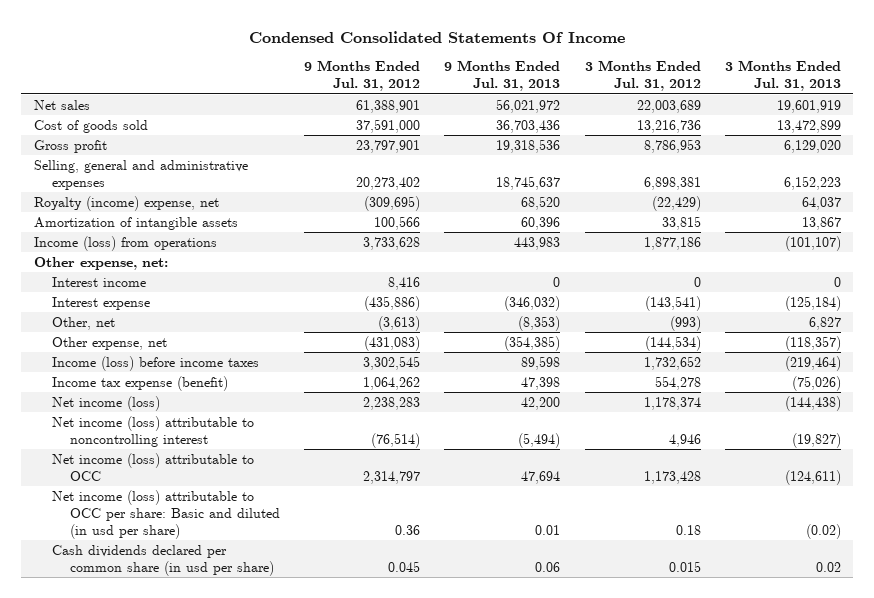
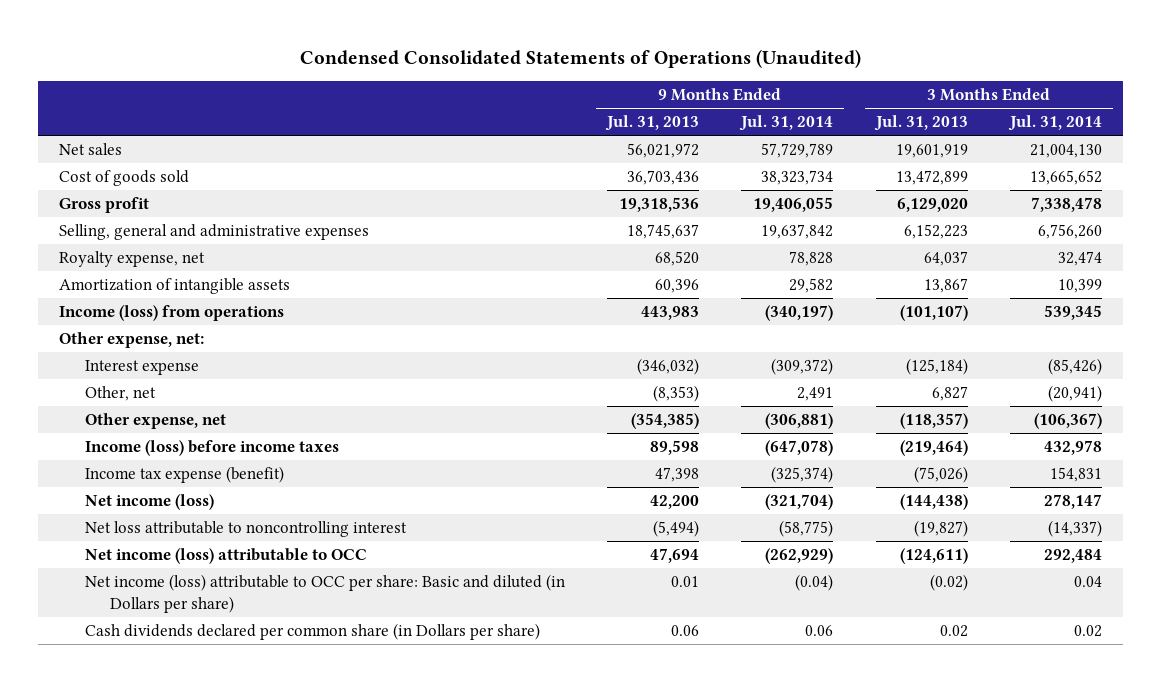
[249,30,626,43] Condensed Consolidated Statements Of Income -> [299,49,861,69] Condensed Consolidated Statements of Operations (Unaudited)
[304,60,421,92] 9 Months Ended Jul. 31, 2012 -> none
[584,60,701,92] 3 Months Ended Jul. 31, 2012 -> none
none -> [739,115,834,132] Jul. 31, 2014
none -> [1008,115,1103,132] Jul. 31, 2014
[33,195,219,211] Royalty (income) expense, net -> [59,251,206,268] Royalty expense, net
[51,276,146,287] Interest income -> none
[51,415,254,447] Net income (loss) attributable to noncontrolling interest -> [84,521,407,538] Net loss attributable to noncontrolling interest
[51,489,281,539] Net income (loss) attributable to OCC per share: Basic and diluted (in usd per share) -> [84,574,565,614] Net income (loss) attributable to OCC per share: Basic and diluted (in Dollars per share)
[51,544,275,576] Cash dividends declared per common share (in usd per share) -> [84,623,540,641] Cash dividends declared per common share (in Dollars per share)

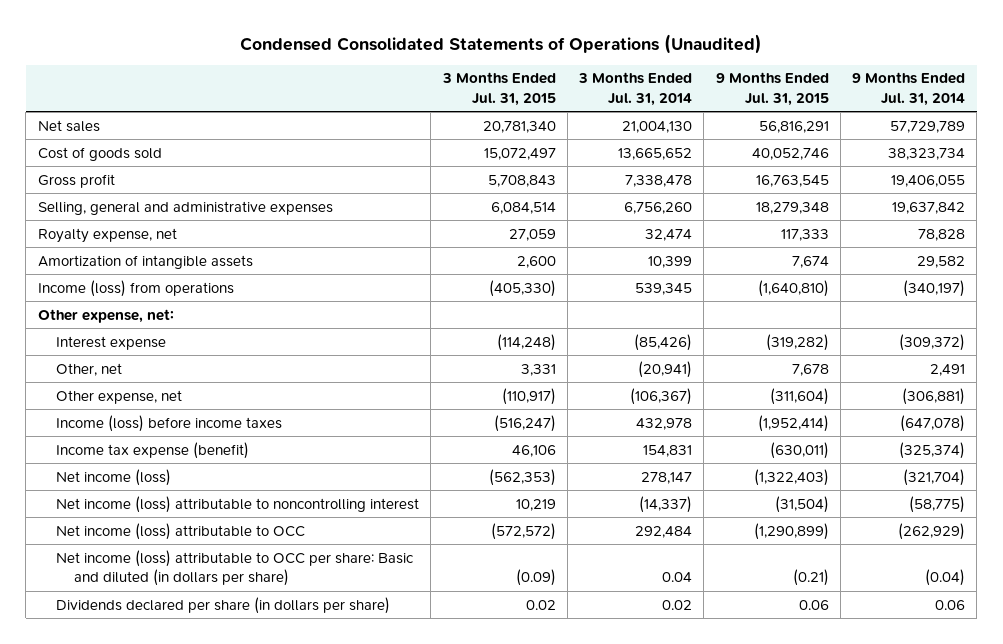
[605,115,700,132] Jul. 31, 2013 -> none
[873,115,968,132] Jul. 31, 2013 -> none
none -> [441,72,556,107] 3 Months Ended Jul. 31, 2015
none -> [715,72,829,107] 9 Months Ended Jul. 31, 2015
[84,521,407,538] Net loss attributable to noncontrolling interest -> [56,495,420,513] Net income (loss) attributable to noncontrolling interest
[84,574,565,614] Net income (loss) attributable to OCC per share: Basic and diluted (in Dollars per share) -> [56,549,415,587] Net income (loss) attributable to OCC per share: Basic and diluted (in dollars per share)
[84,623,540,641] Cash dividends declared per common share (in Dollars per share) -> [56,596,391,614] Dividends declared per share (in dollars per share)

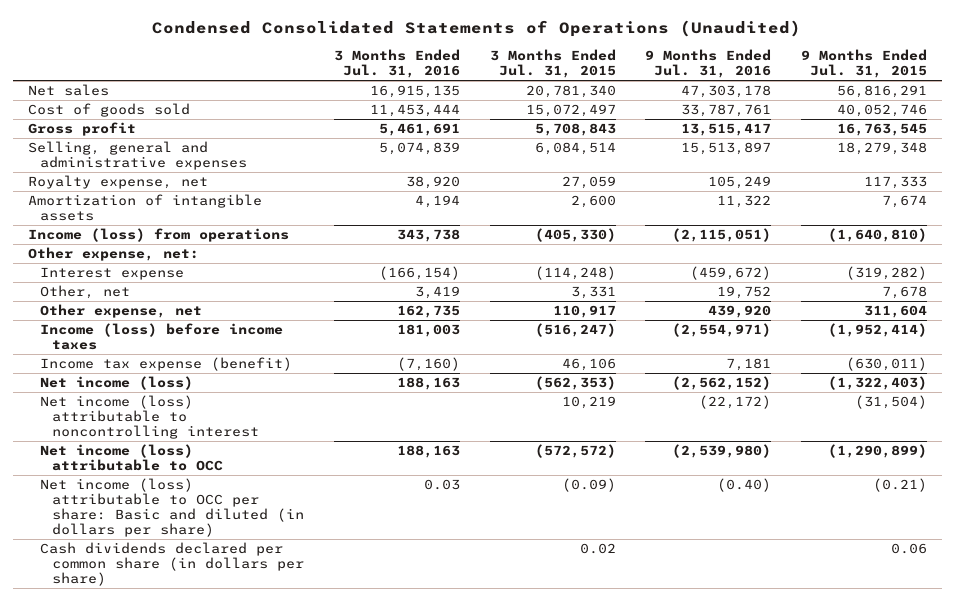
[578,72,693,107] 3 Months Ended Jul. 31, 2014 -> none
[852,72,966,107] 9 Months Ended Jul. 31, 2014 -> none
none -> [334,49,461,79] 3 Months Ended Jul. 31, 2016
none -> [645,49,772,79] 9 Months Ended Jul. 31, 2016
[501,387,556,405] (110,917) -> [552,305,616,319] 110,917
[769,387,829,405] (311,604) -> [864,305,928,319] 311,604
[56,596,391,614] Dividends declared per share (in dollars per share) -> [39,542,305,587] Cash dividends declared per common share (in dollars per share)

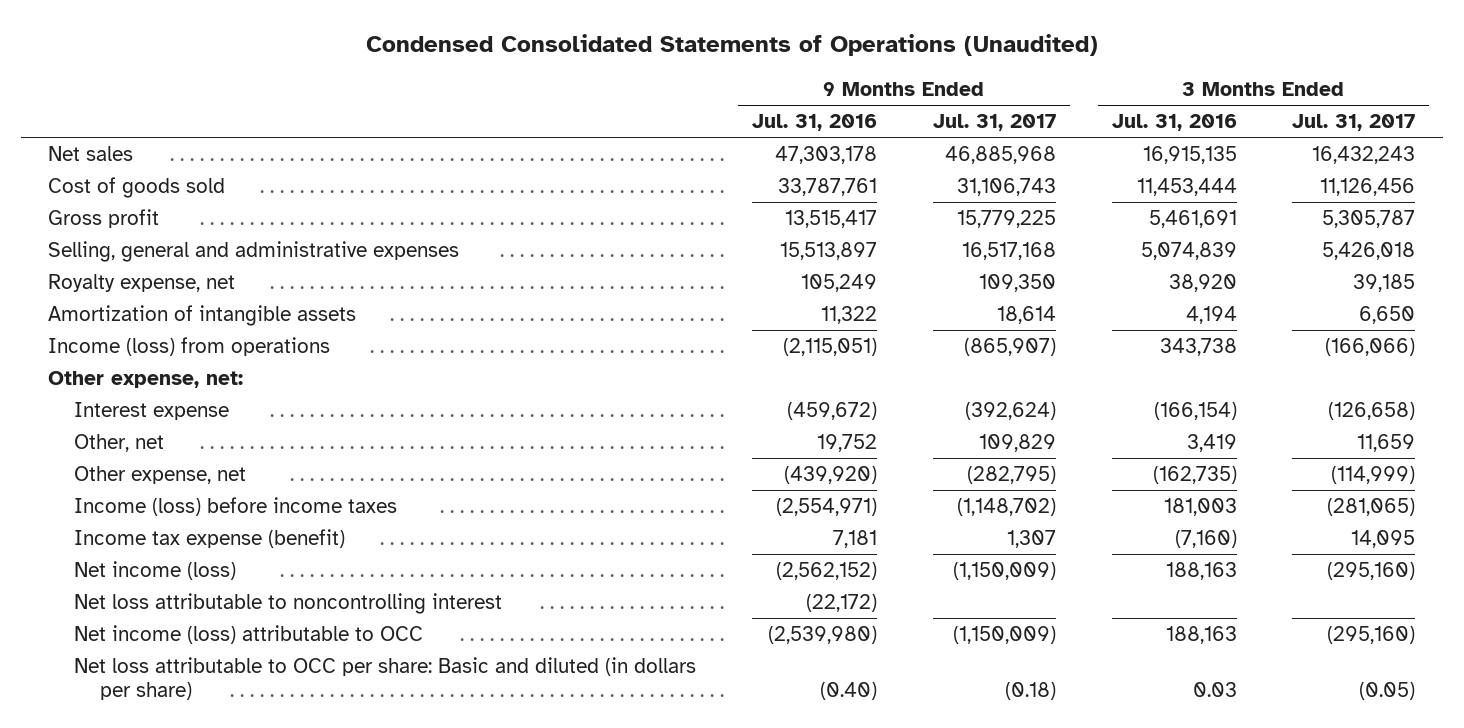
[489,49,616,79] 3 Months Ended Jul. 31, 2015 -> none
[801,49,928,79] 9 Months Ended Jul. 31, 2015 -> none
none -> [932,114,1056,132] Jul. 31, 2017
none -> [1292,114,1416,132] Jul. 31, 2017
[397,305,461,319] 162,735 -> [1152,466,1237,485] (162,735)
[708,305,772,319] 439,920 -> [784,466,878,485] (439,920)
[39,395,260,440] Net income (loss) attributable to noncontrolling interest -> [74,593,503,615] Net loss attributable to noncontrolling interest
[39,542,305,587] Cash dividends declared per common share (in dollars per share) -> none
[39,478,305,538] Net income (loss) attributable to OCC per share: Basic and diluted (in dollars per share) -> [74,657,697,701] Net loss attributable to OCC per share: Basic and diluted (in dollars per share)

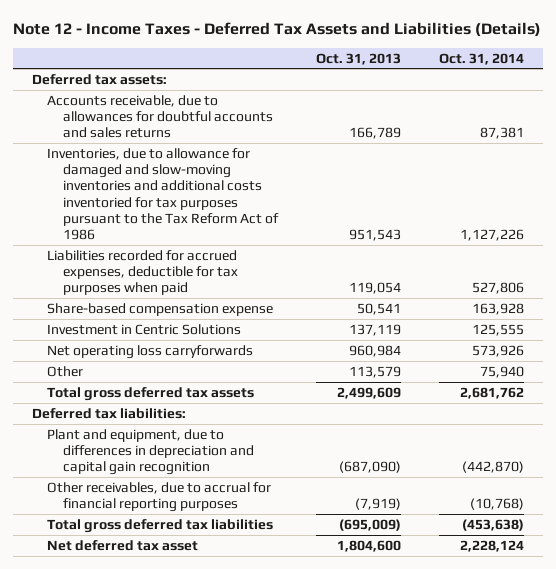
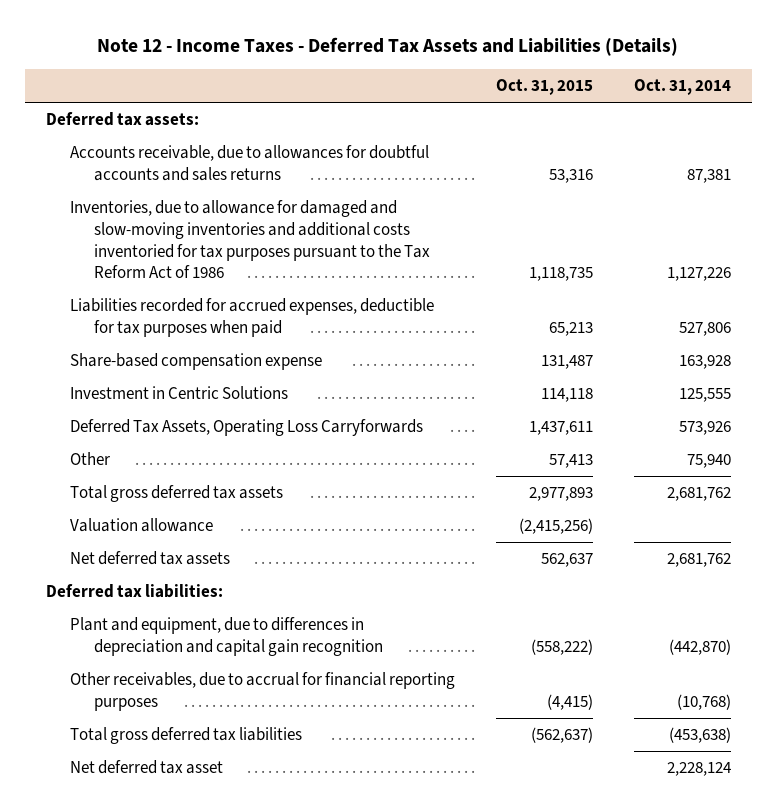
[316,52,402,65] Oct. 31, 2013 -> none
none -> [495,79,593,96] Oct. 31, 2015
[47,344,254,359] Net operating loss carryforwards -> [69,419,423,437] Deferred Tax Assets, Operating Loss Carryforwards
none -> [69,518,213,533] Valuation allowance
none -> [69,551,230,566] Net deferred tax assets

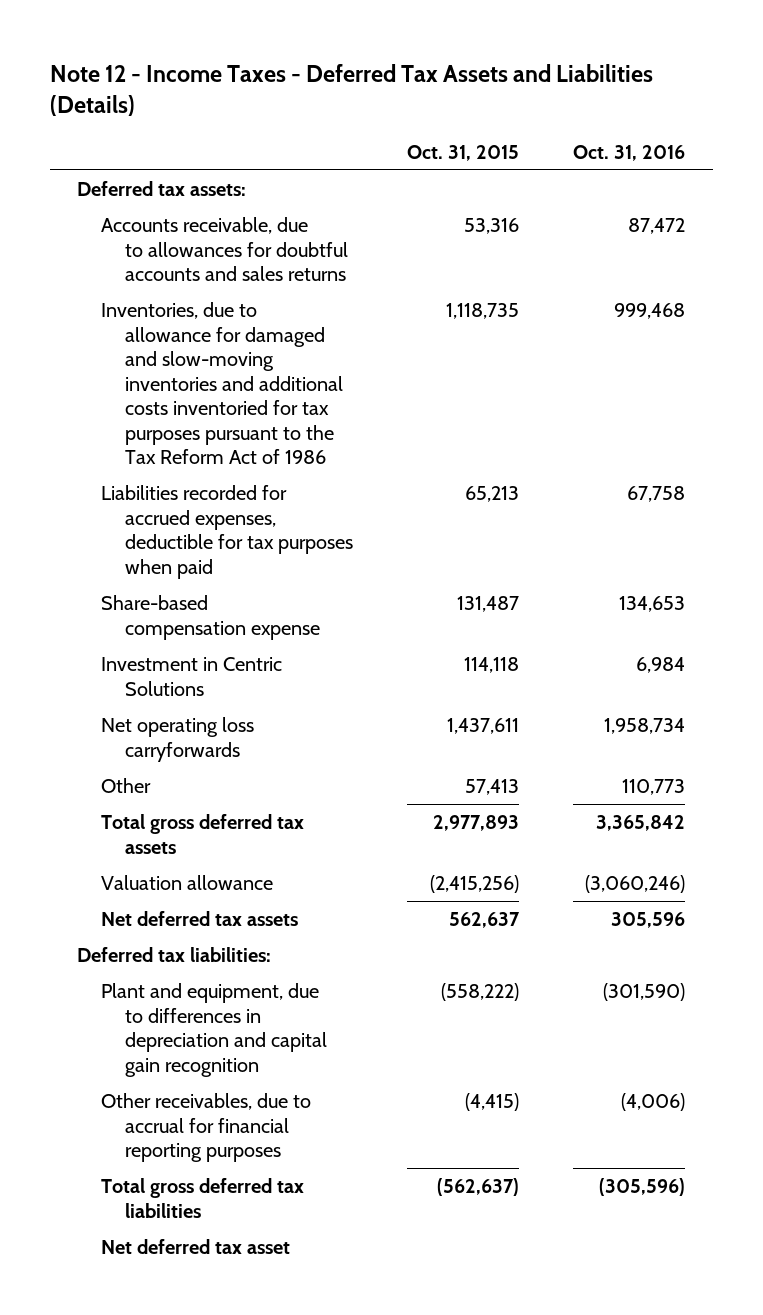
[633,79,731,96] Oct. 31, 2014 -> none
none -> [573,144,686,161] Oct. 31, 2016
[69,419,423,437] Deferred Tax Assets, Operating Loss Carryforwards -> [101,717,255,762] Net operating loss carryforwards

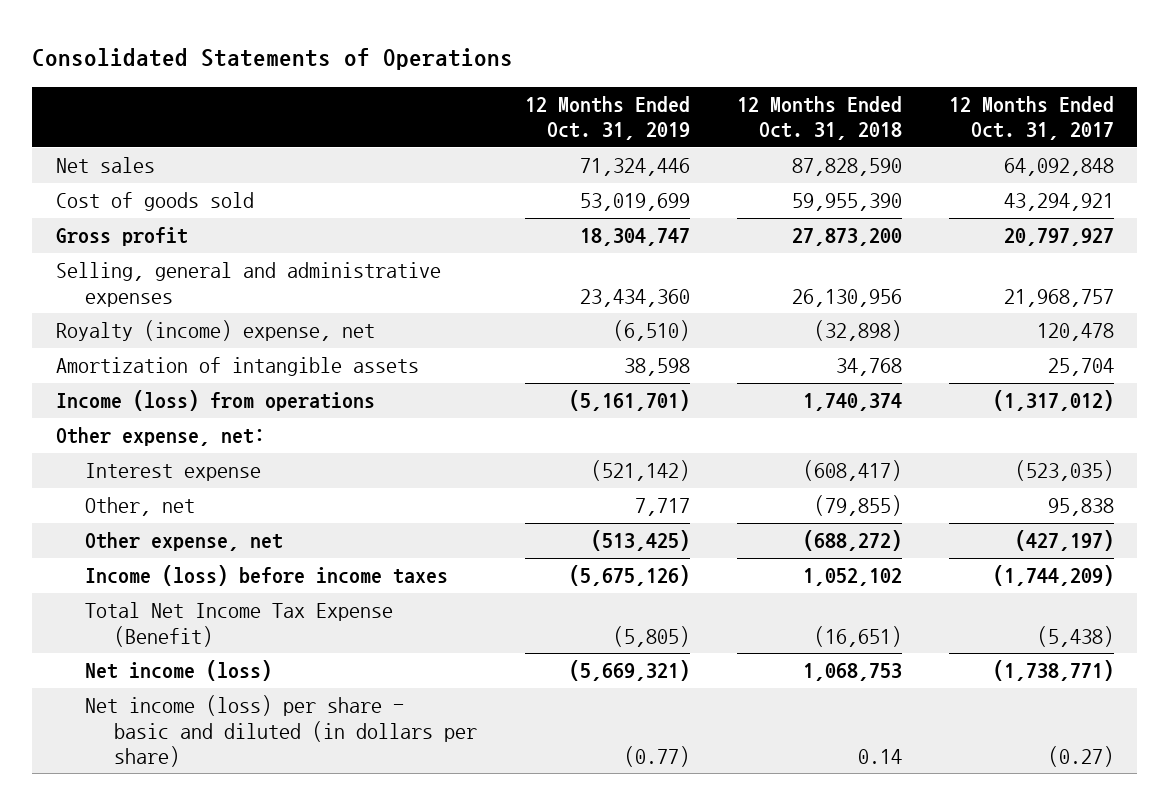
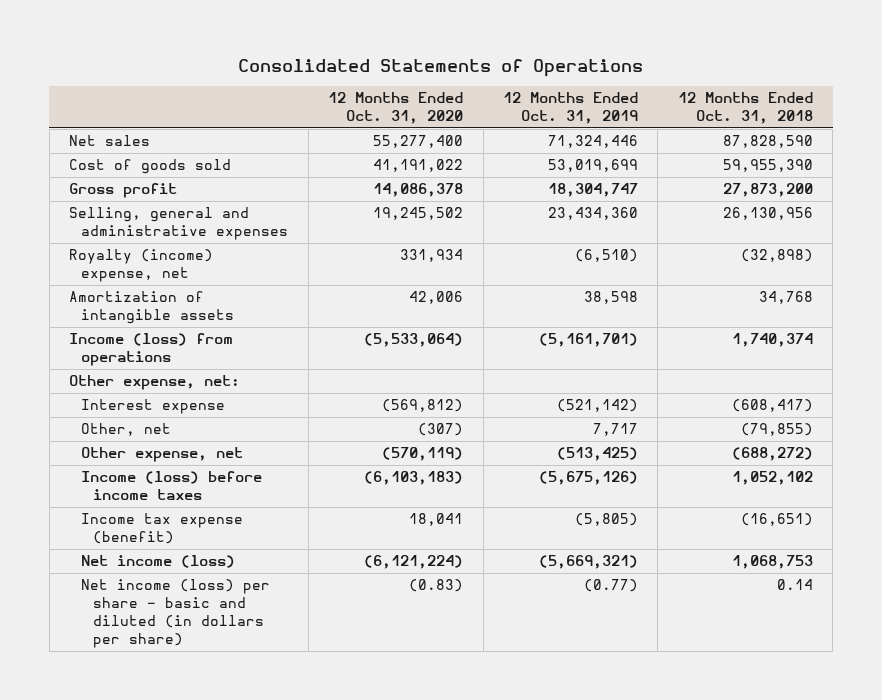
[948,95,1114,141] 12 Months Ended Oct. 31, 2017 -> none
none -> [328,92,464,125] 12 Months Ended Oct. 31, 2020
[85,602,394,647] Total Net Income Tax Expense (Benefit) -> [81,513,244,545] Income tax expense (benefit)

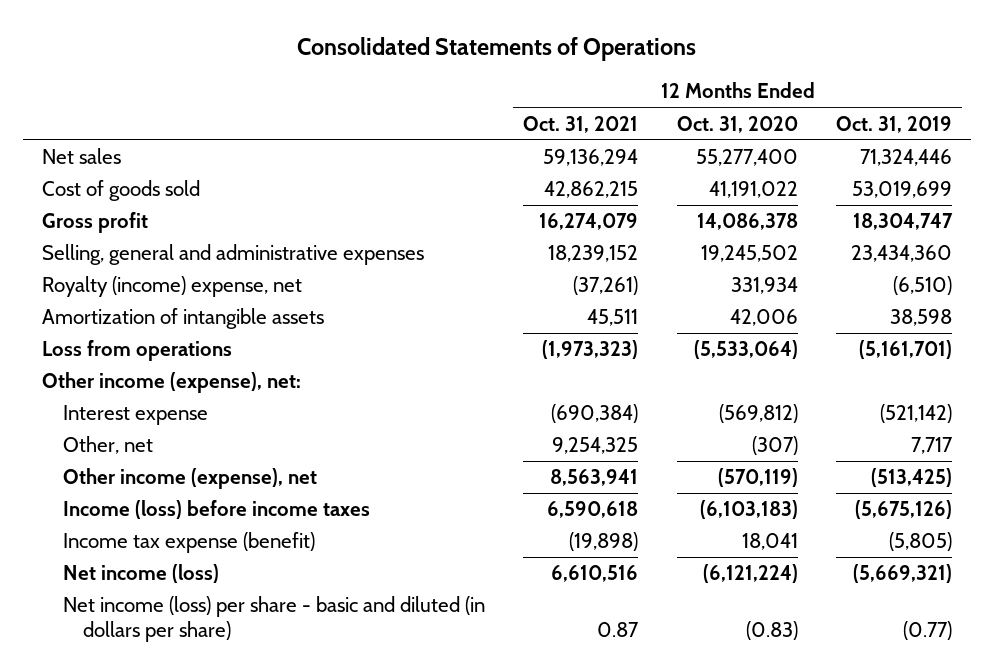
[677,92,813,125] 12 Months Ended Oct. 31, 2018 -> none
none -> [523,115,639,133] Oct. 31, 2021
[69,333,234,367] Income (loss) from operations -> [41,340,232,362] Loss from operations
[69,375,241,391] Other expense, net: -> [41,372,301,394] Other income (expense), net:
[81,447,244,463] Other expense, net -> [62,468,317,490] Other income (expense), net

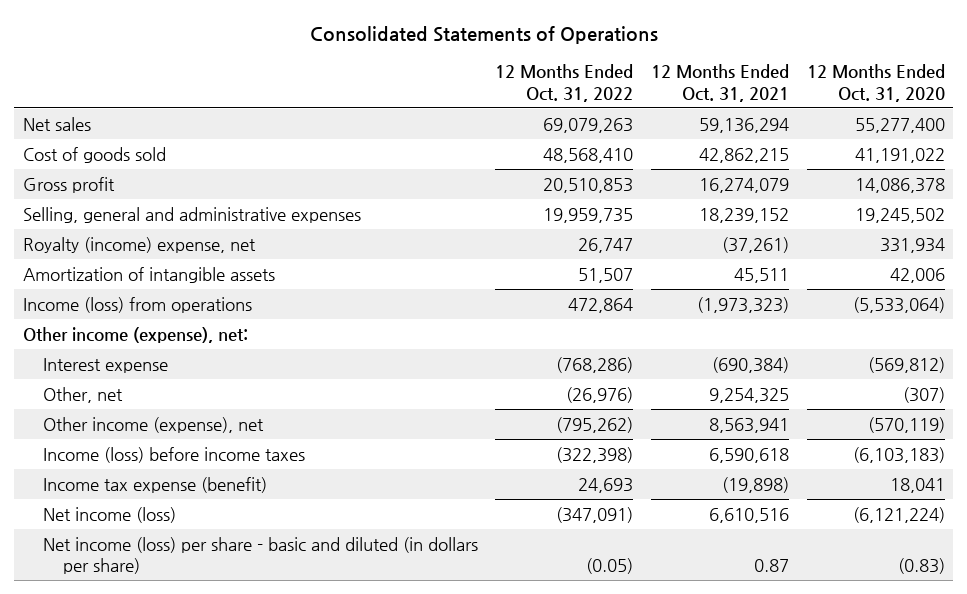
[835,115,952,133] Oct. 31, 2019 -> none
none -> [495,64,634,102] 12 Months Ended Oct. 31, 2022
[41,340,232,362] Loss from operations -> [22,296,252,313] Income (loss) from operations

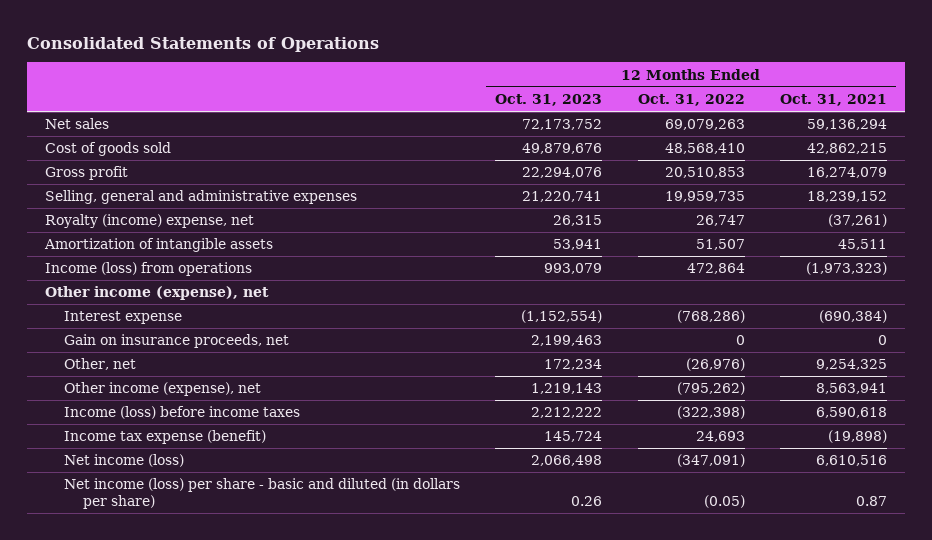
[806,64,945,102] 12 Months Ended Oct. 31, 2020 -> none
none -> [495,93,603,106] Oct. 31, 2023
[22,326,248,343] Other income (expense), net: -> [44,286,269,301] Other income (expense), net
none -> [63,334,289,349] Gain on insurance proceeds, net

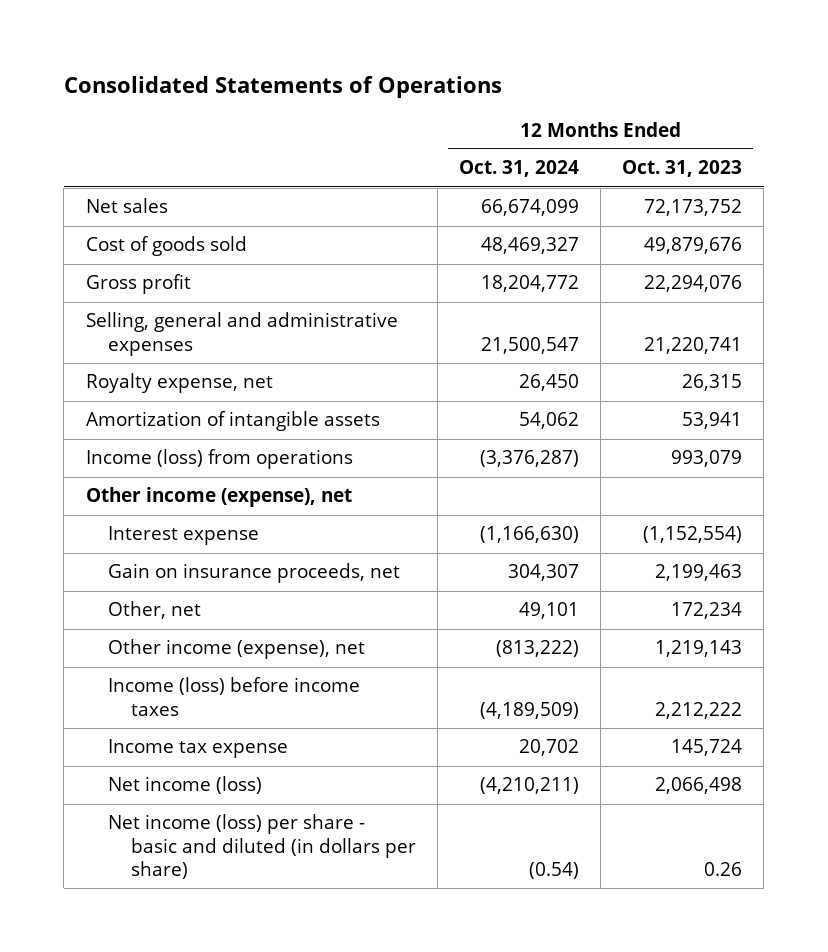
[637,93,745,106] Oct. 31, 2022 -> none
[780,93,888,106] Oct. 31, 2021 -> none
none -> [459,160,580,178] Oct. 31, 2024
[44,214,254,229] Royalty (income) expense, net -> [85,373,273,394] Royalty expense, net
[63,430,266,445] Income tax expense (benefit) -> [108,739,289,759] Income tax expense

